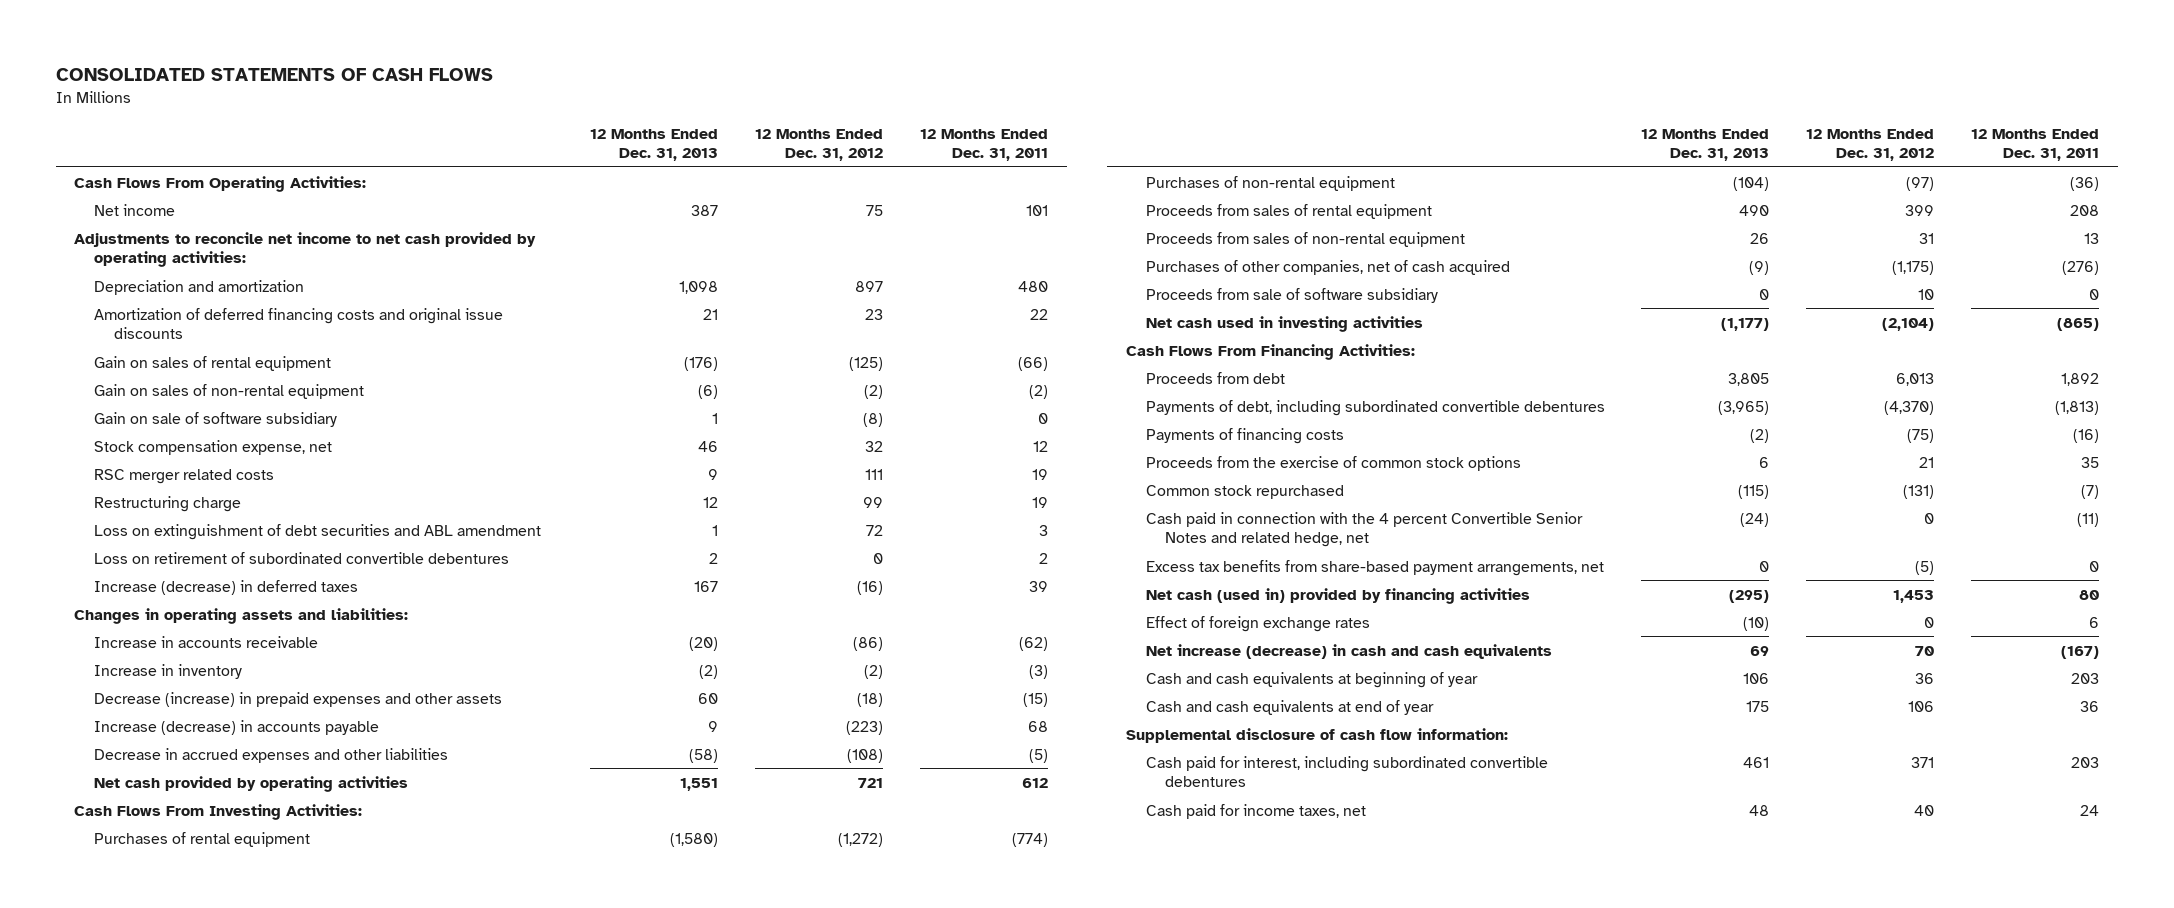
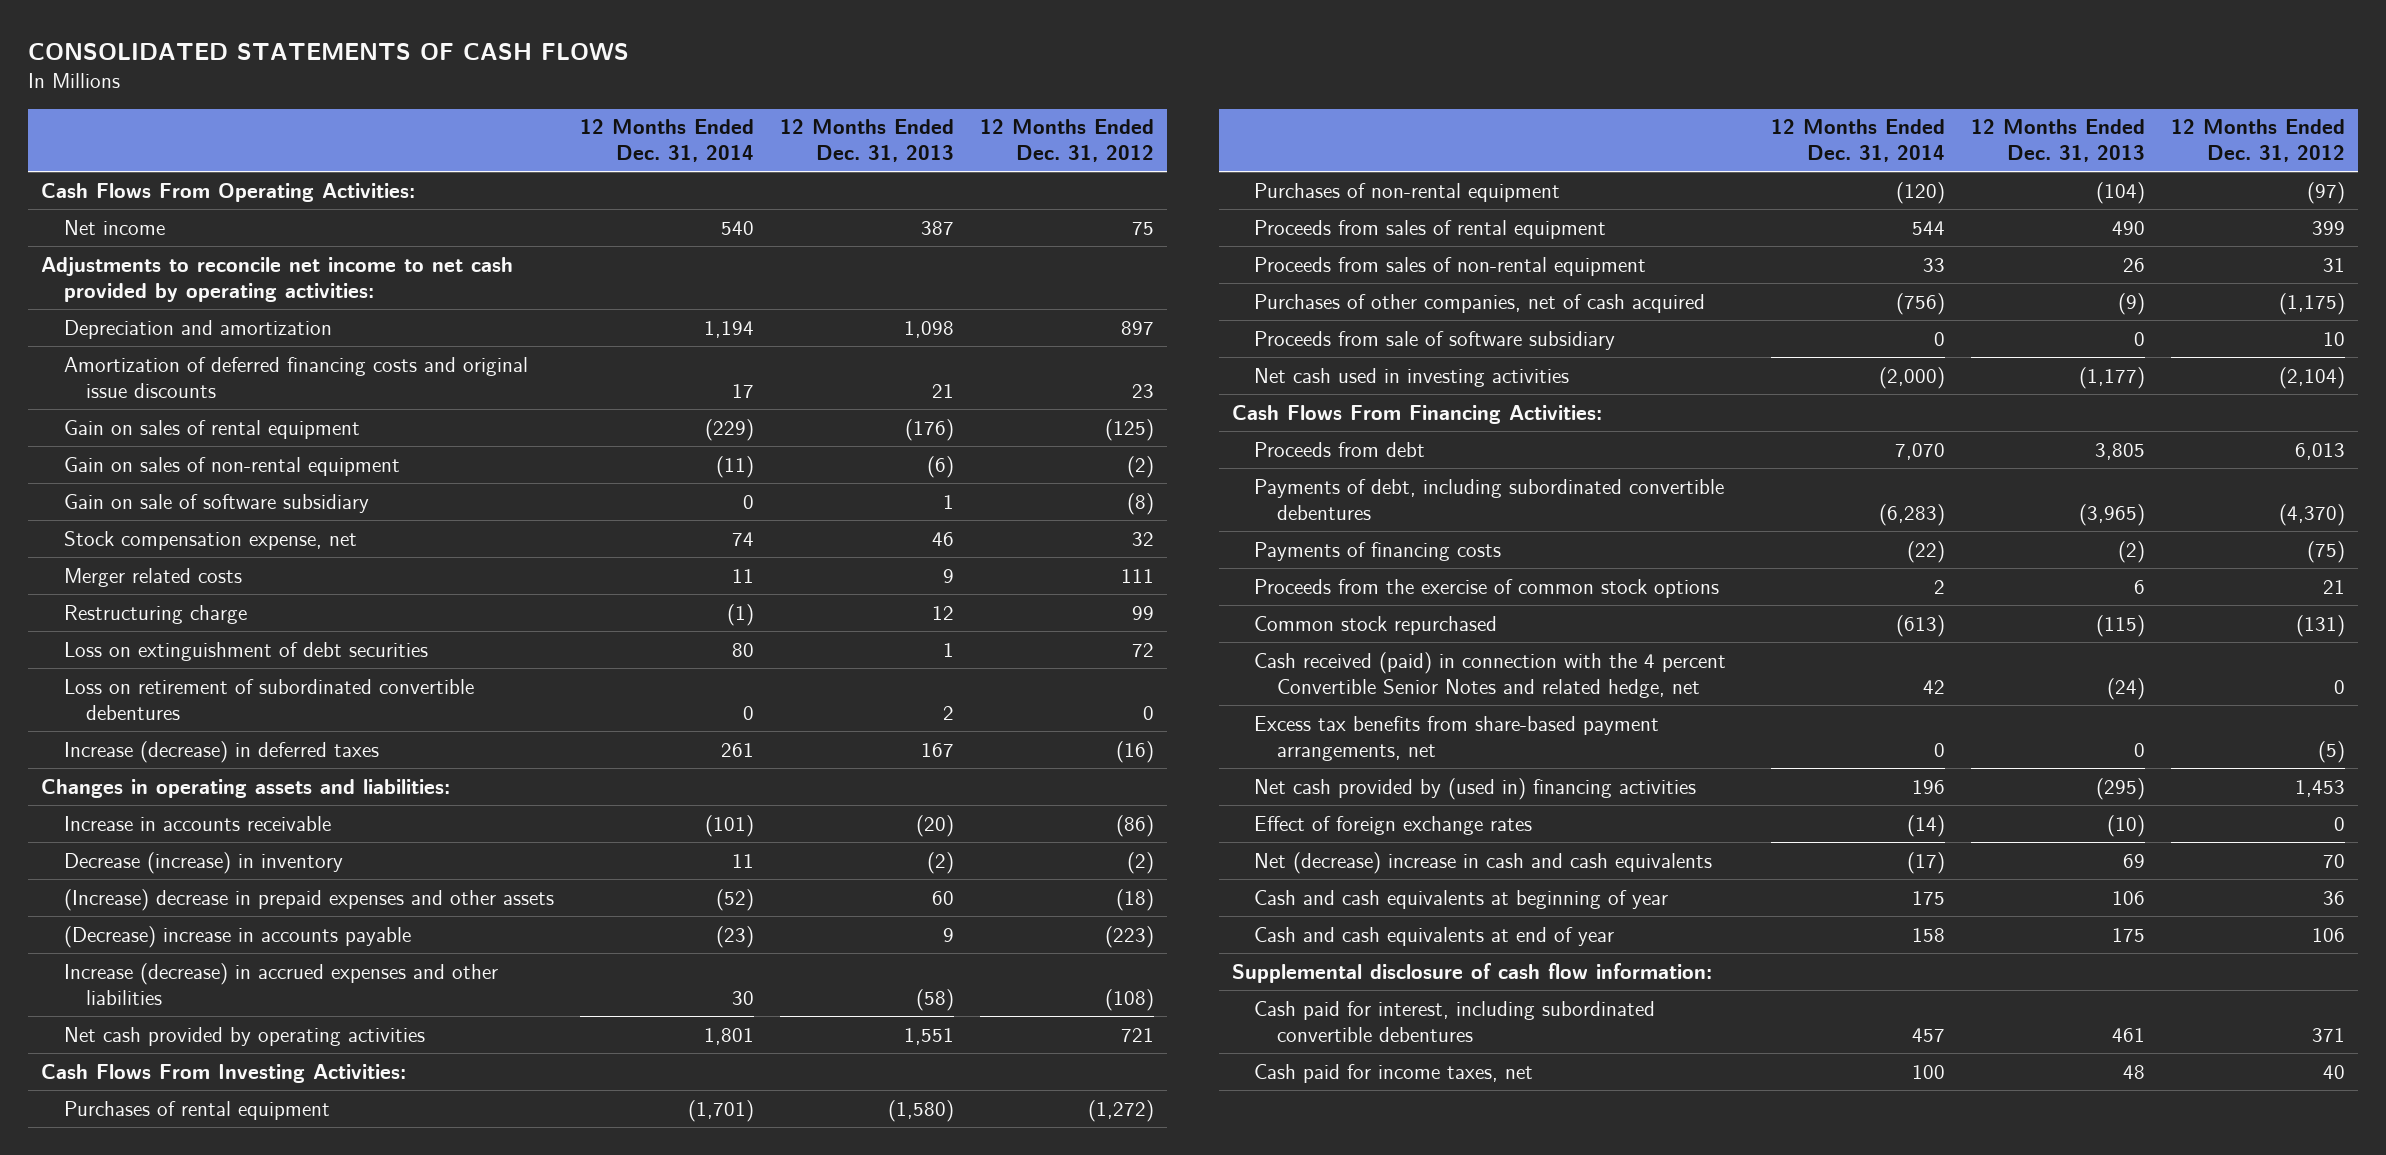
[920,128,1049,162] 12 Months Ended Dec. 31, 2011 -> none
none -> [579,119,754,163] 12 Months Ended Dec. 31, 2014
[94,468,275,484] RSC merger related costs -> [63,567,242,587] Merger related costs
[94,523,542,540] Loss on extinguishment of debt securities and ABL amendment -> [63,641,428,661] Loss on extinguishment of debt securities
[94,663,243,679] Increase in inventory -> [63,851,343,874] Decrease (increase) in inventory
[94,691,503,707] Decrease (increase) in prepaid expenses and other assets -> [63,888,554,911] (Increase) decrease in prepaid expenses and other assets
[94,719,380,735] Increase (decrease) in accounts payable -> [63,925,411,948] (Decrease) increase in accounts payable
[94,747,449,763] Decrease in accrued expenses and other liabilities -> [63,962,498,1005] Increase (decrease) in accrued expenses and other liabilities
[1145,511,1583,547] Cash paid in connection with the 4 percent Convertible Senior Notes and related hedge, net -> [1254,651,1727,698] Cash received (paid) in connection with the 4 percent Convertible Senior Notes and related hedge, net
[1145,587,1530,604] Net cash (used in) provided by financing activities -> [1254,777,1697,800] Net cash provided by (used in) financing activities
[1145,643,1552,659] Net increase (decrease) in cash and cash equivalents -> [1254,851,1713,874] Net (decrease) increase in cash and cash equivalents

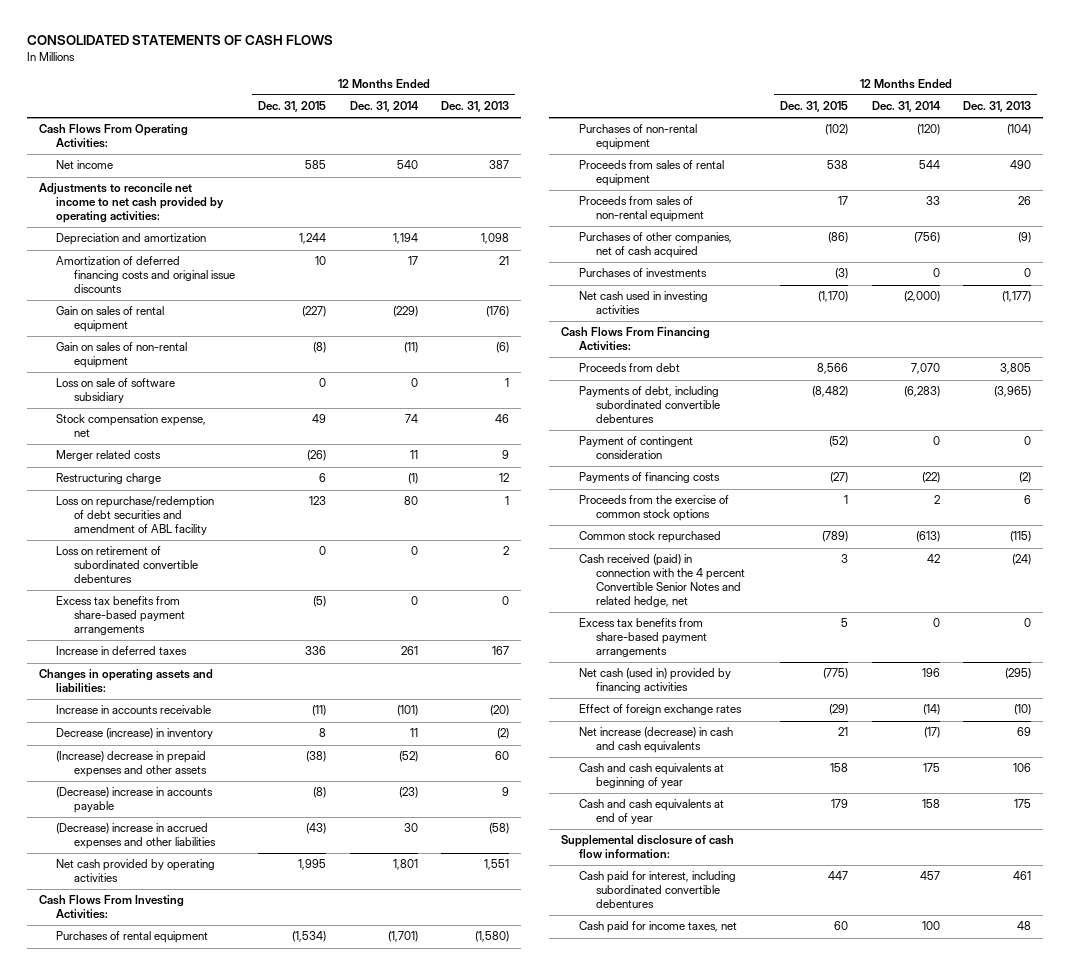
[980,119,1155,163] 12 Months Ended Dec. 31, 2012 -> none
none -> [258,101,327,113] Dec. 31, 2015
[63,493,369,513] Gain on sale of software subsidiary -> [56,378,176,404] Loss on sale of software subsidiary
[63,641,428,661] Loss on extinguishment of debt securities -> [56,496,215,536] Loss on repurchase/redemption of debt securities and amendment of ABL facility
none -> [56,596,185,636] Excess tax benefits from share-based payment arrangements
[63,740,379,763] Increase (decrease) in deferred taxes -> [56,646,188,656] Increase in deferred taxes
[63,962,498,1005] Increase (decrease) in accrued expenses and other liabilities -> [56,823,216,850] (Decrease) increase in accrued expenses and other liabilities
[1254,330,1616,350] Proceeds from sale of software subsidiary -> none
none -> [578,268,707,278] Purchases of investments
none -> [578,436,693,460] Payment of contingent consideration
[1254,715,1660,761] Excess tax benefits from share-based payment arrangements, net -> [578,618,708,658] Excess tax benefits from share-based payment arrangements
[1254,777,1697,800] Net cash provided by (used in) financing activities -> [578,668,731,694] Net cash (used in) provided by financing activities
[1254,851,1713,874] Net (decrease) increase in cash and cash equivalents -> [578,727,733,754] Net increase (decrease) in cash and cash equivalents

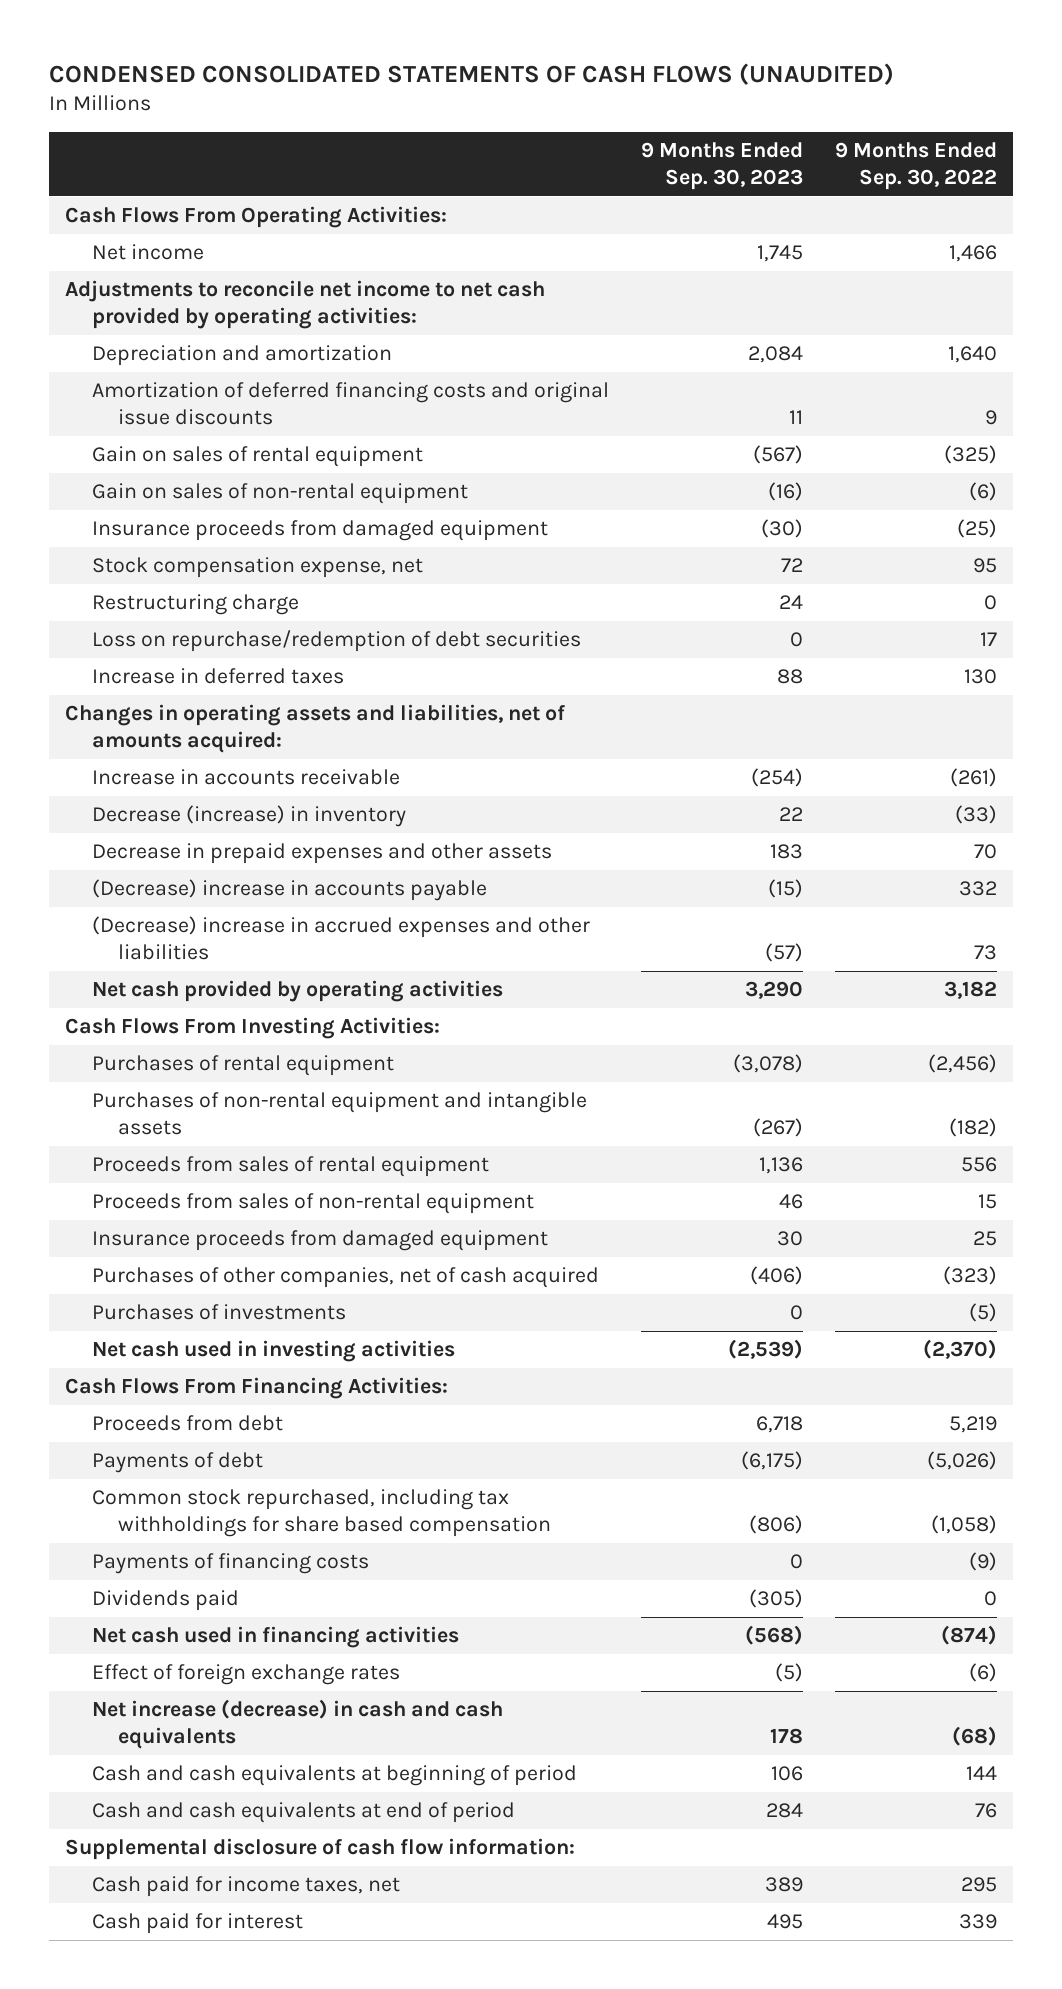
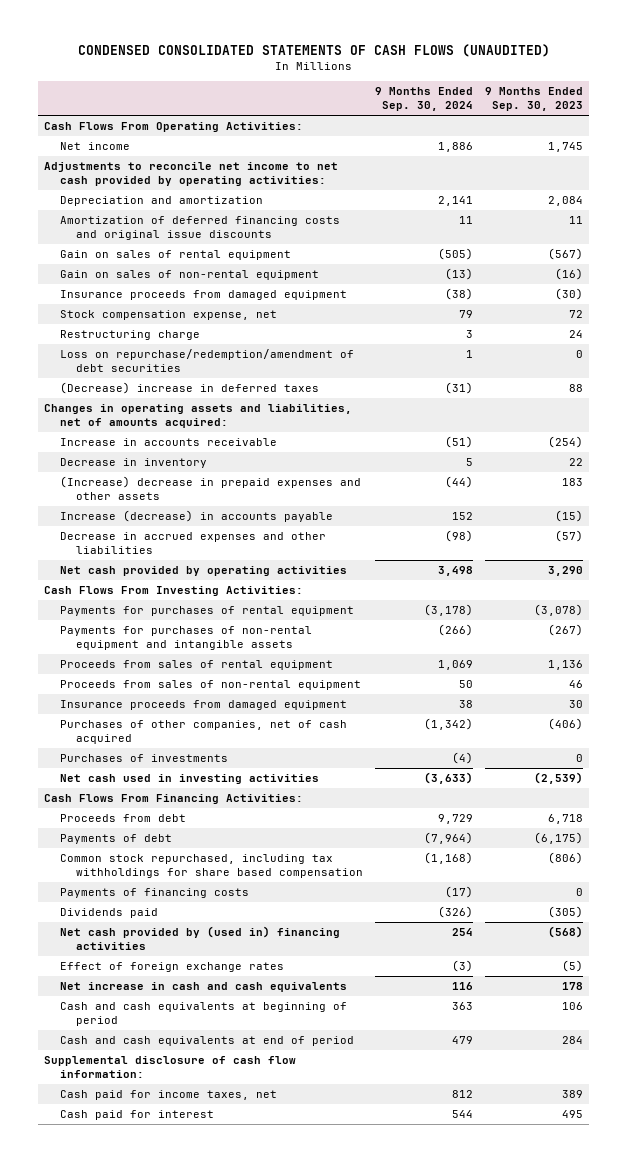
[834,142,997,191] 9 Months Ended Sep. 30, 2022 -> none
none -> [375,87,474,112] 9 Months Ended Sep. 30, 2024
[91,630,581,653] Loss on repurchase/redemption of debt securities -> [60,349,355,373] Loss on repurchase/redemption/amendment of debt securities
[91,668,344,685] Increase in deferred taxes -> [60,382,320,395] (Decrease) increase in deferred taxes
[91,805,406,828] Decrease (increase) in inventory -> [60,458,208,469] Decrease in inventory
[91,843,552,865] Decrease in prepaid expenses and other assets -> [60,476,362,501] (Increase) decrease in prepaid expenses and other assets
[91,879,487,902] (Decrease) increase in accounts payable -> [60,510,334,523] Increase (decrease) in accounts payable
[91,916,590,961] (Decrease) increase in accrued expenses and other liabilities -> [60,532,327,555] Decrease in accrued expenses and other liabilities
[91,1055,394,1077] Purchases of rental equipment -> [60,606,355,617] Payments for purchases of rental equipment
[91,1092,587,1136] Purchases of non-rental equipment and intangible assets -> [60,626,313,651] Payments for purchases of non-rental equipment and intangible assets
[91,1626,459,1649] Net cash used in financing activities -> [60,926,341,951] Net cash provided by (used in) financing activities
[91,1699,503,1750] Net increase (decrease) in cash and cash equivalents -> [60,982,348,993] Net increase in cash and cash equivalents

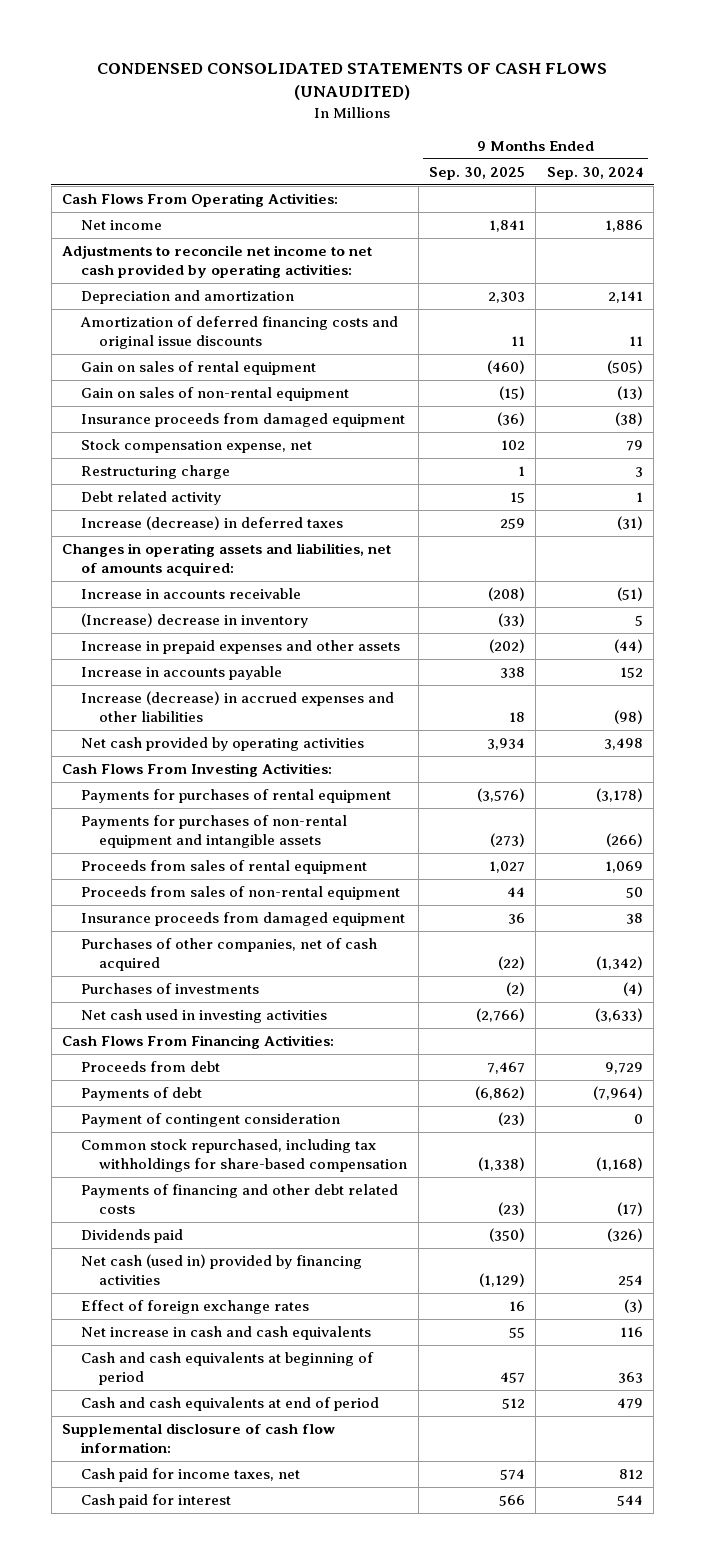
[485,87,584,112] 9 Months Ended Sep. 30, 2023 -> none
none -> [428,166,525,180] Sep. 30, 2025
[60,349,355,373] Loss on repurchase/redemption/amendment of debt securities -> [80,491,221,506] Debt related activity
[60,382,320,395] (Decrease) increase in deferred taxes -> [80,516,343,531] Increase (decrease) in deferred taxes
[60,458,208,469] Decrease in inventory -> [80,613,308,629] (Increase) decrease in inventory
[60,476,362,501] (Increase) decrease in prepaid expenses and other assets -> [80,640,400,655] Increase in prepaid expenses and other assets
[60,510,334,523] Increase (decrease) in accounts payable -> [80,666,282,681] Increase in accounts payable
[60,532,327,555] Decrease in accrued expenses and other liabilities -> [80,691,394,722] Increase (decrease) in accrued expenses and other liabilities
none -> [80,1113,340,1128] Payment of contingent consideration
[60,854,364,879] Common stock repurchased, including tax withholdings for share based compensation -> [80,1139,408,1172] Common stock repurchased, including tax withholdings for share-based compensation
[60,888,250,899] Payments of financing costs -> [80,1184,398,1214] Payments of financing and other debt related costs
[60,926,341,951] Net cash provided by (used in) financing activities -> [80,1254,362,1285] Net cash (used in) provided by financing activities

